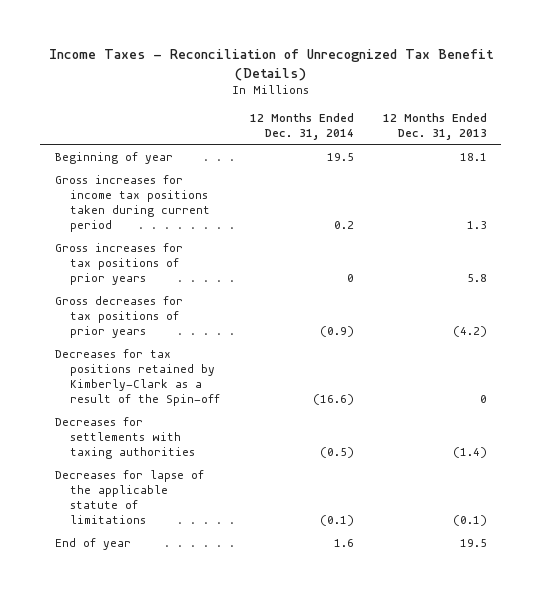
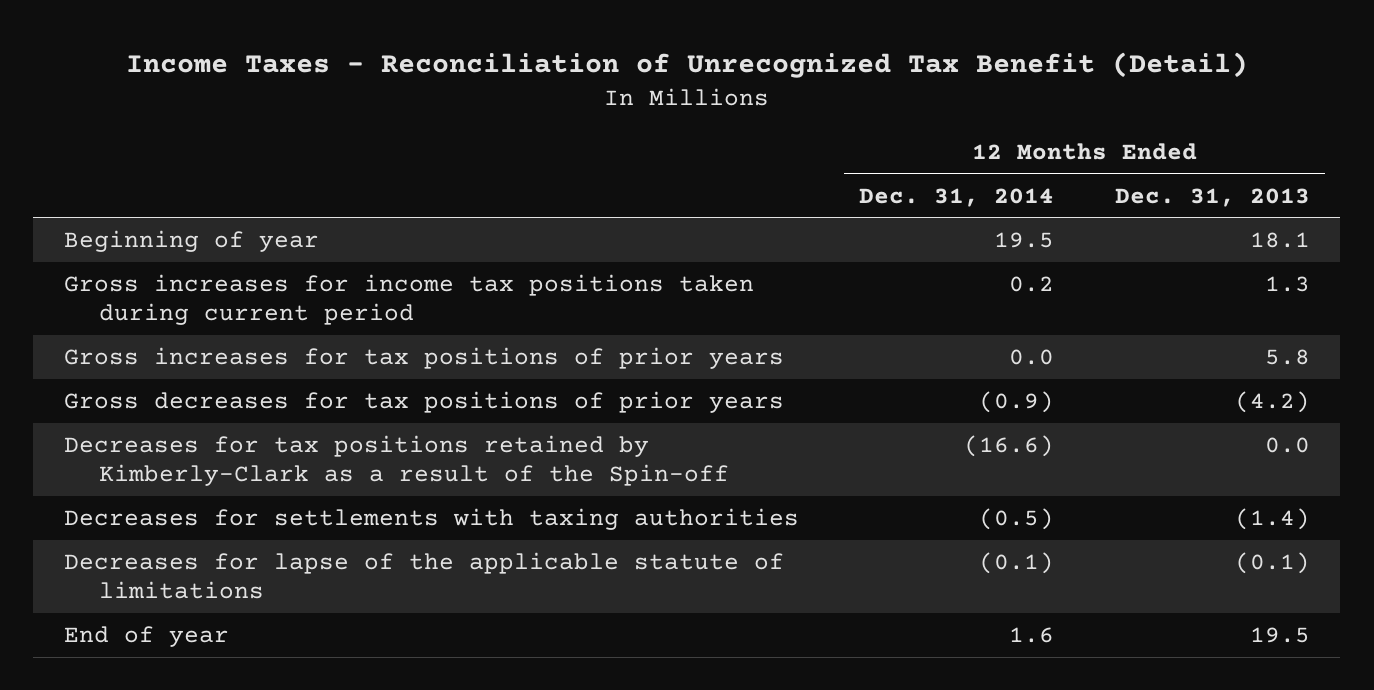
[48,48,494,81] Income Taxes - Reconciliation of Unrecognized Tax Benefit (Details) -> [125,51,1248,78] Income Taxes - Reconciliation of Unrecognized Tax Benefit (Detail)
[346,273,354,282] 0 -> [1009,349,1055,366] 0.0
[479,394,487,403] 0 -> [1265,437,1311,454] 0.0

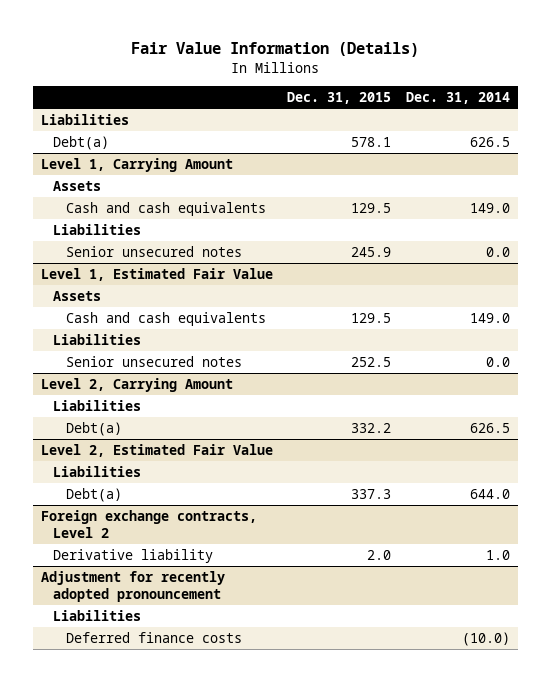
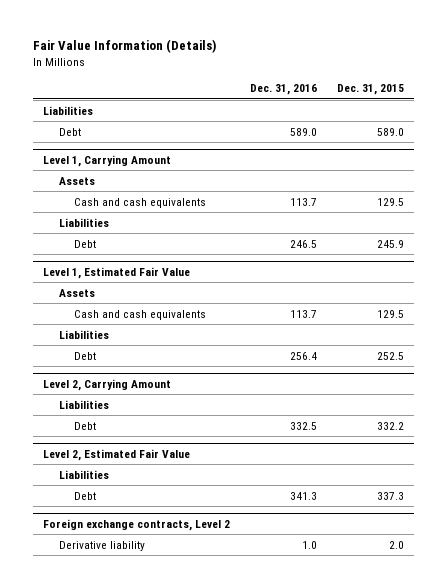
[406,92,511,105] Dec. 31, 2014 -> none
none -> [249,83,317,95] Dec. 31, 2016
[53,135,110,150] Debt(a) -> [58,127,81,136] Debt
[351,136,392,147] 578.1 -> [377,127,405,136] 589.0
[66,245,243,257] Senior unsecured notes -> [74,239,97,248] Debt
[66,355,243,367] Senior unsecured notes -> [74,351,97,360] Debt
[66,421,123,436] Debt(a) -> [74,421,97,430] Debt
[66,487,123,502] Debt(a) -> [74,491,97,500] Debt
[40,570,225,603] Adjustment for recently adopted pronouncement -> none
[53,609,142,621] Liabilities -> none
[66,631,243,643] Deferred finance costs -> none

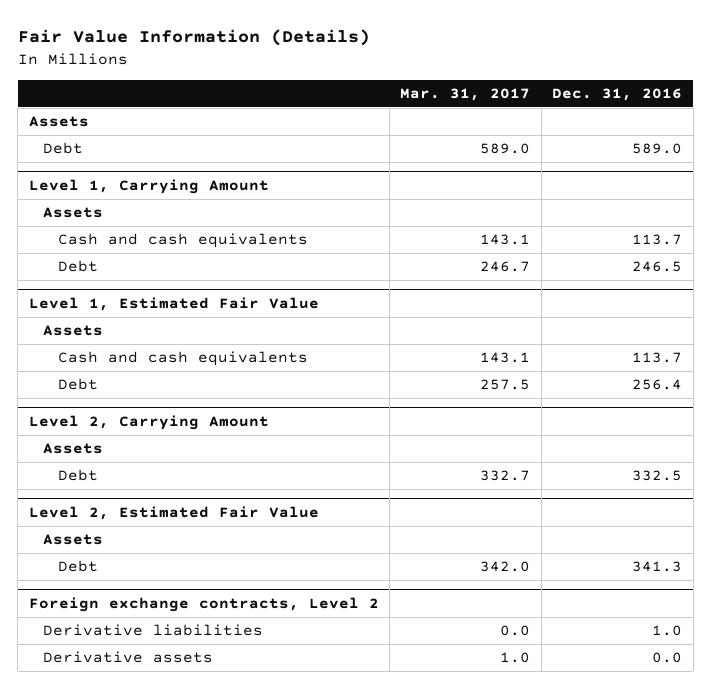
[337,83,405,95] Dec. 31, 2015 -> none
none -> [400,87,531,101] Mar. 31, 2017
[42,105,93,115] Liabilities -> none
none -> [28,116,89,128] Assets
[58,217,109,227] Liabilities -> none
[58,329,109,339] Liabilities -> none
[58,399,109,409] Liabilities -> none
none -> [43,443,104,455] Assets
[58,469,109,479] Liabilities -> none
none -> [43,534,104,546] Assets
[58,540,145,551] Derivative liability -> [43,624,264,637] Derivative liabilities
none -> [43,651,214,664] Derivative assets

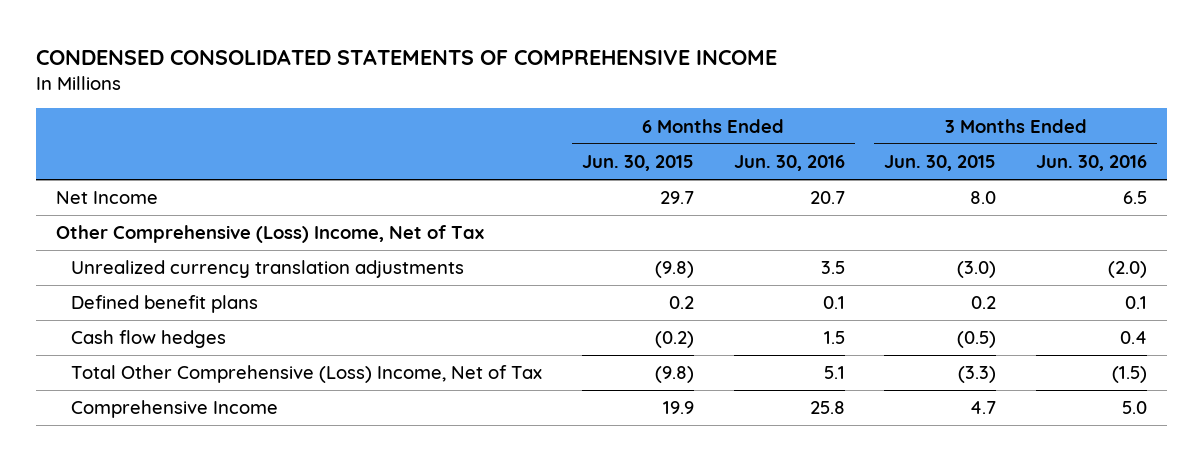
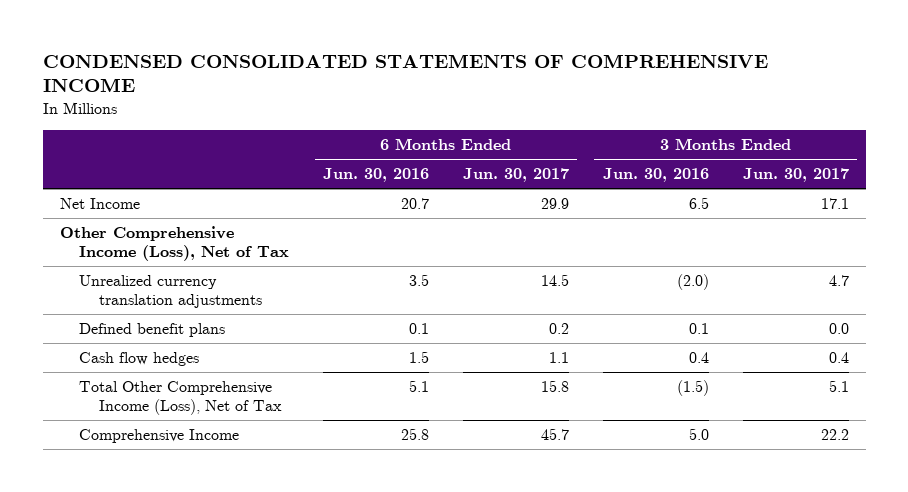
[581,155,694,172] Jun. 30, 2015 -> none
[884,155,997,172] Jun. 30, 2015 -> none
none -> [462,168,569,183] Jun. 30, 2017
none -> [742,168,849,183] Jun. 30, 2017
[55,225,484,244] Other Comprehensive (Loss) Income, Net of Tax -> [59,226,290,262] Other Comprehensive Income (Loss), Net of Tax
[71,365,543,384] Total Other Comprehensive (Loss) Income, Net of Tax -> [79,381,282,416] Total Other Comprehensive Income (Loss), Net of Tax

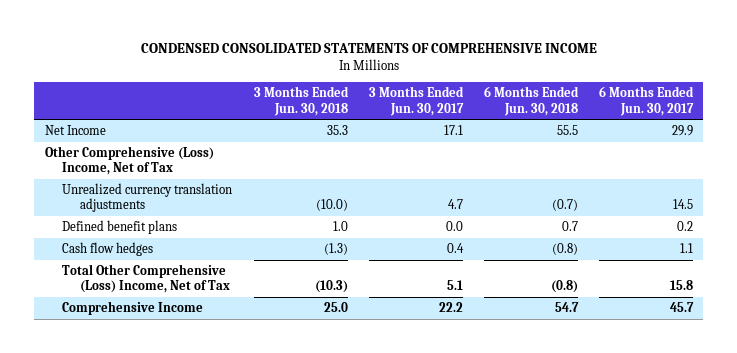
[322,168,429,183] Jun. 30, 2016 -> none
[602,168,709,183] Jun. 30, 2016 -> none
none -> [253,86,349,116] 3 Months Ended Jun. 30, 2018
none -> [483,86,579,116] 6 Months Ended Jun. 30, 2018
[59,226,290,262] Other Comprehensive Income (Loss), Net of Tax -> [44,145,214,176] Other Comprehensive (Loss) Income, Net of Tax
[79,381,282,416] Total Other Comprehensive Income (Loss), Net of Tax -> [62,263,231,294] Total Other Comprehensive (Loss) Income, Net of Tax

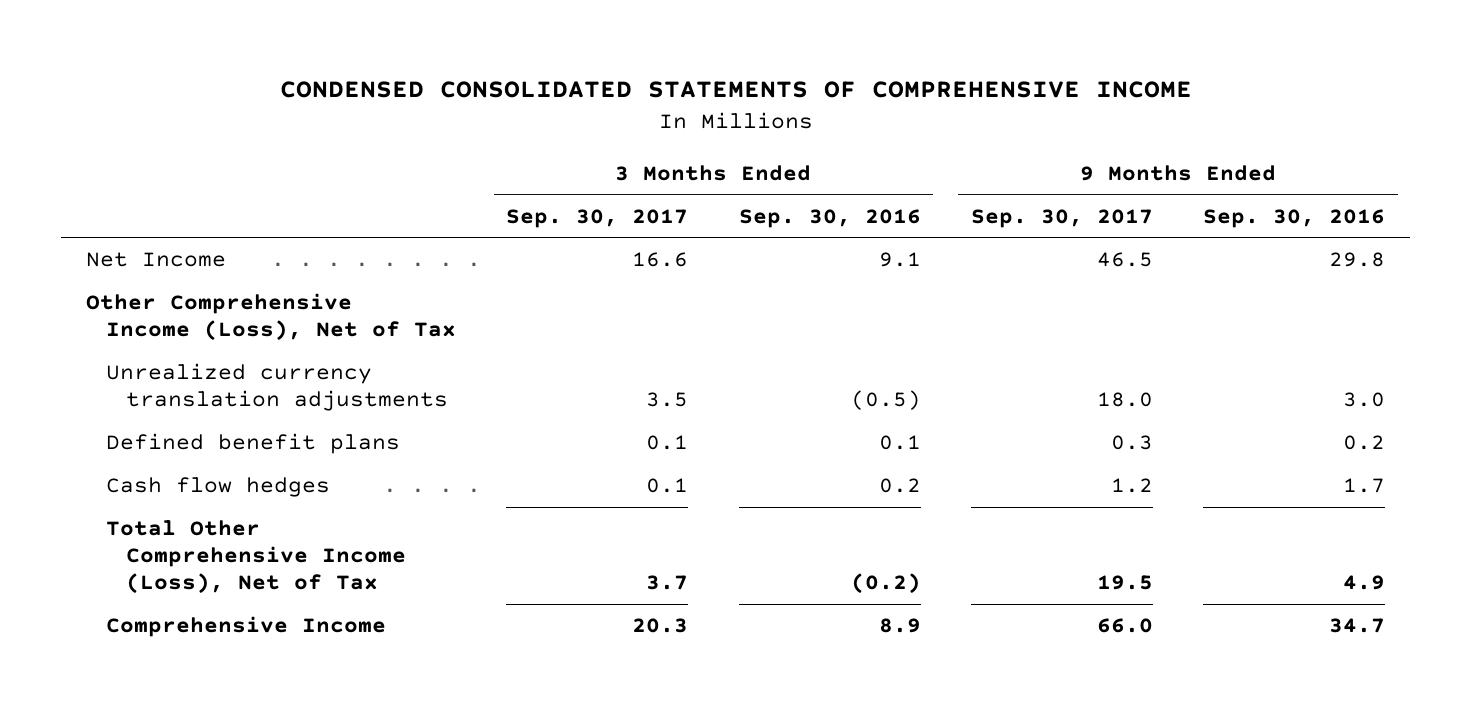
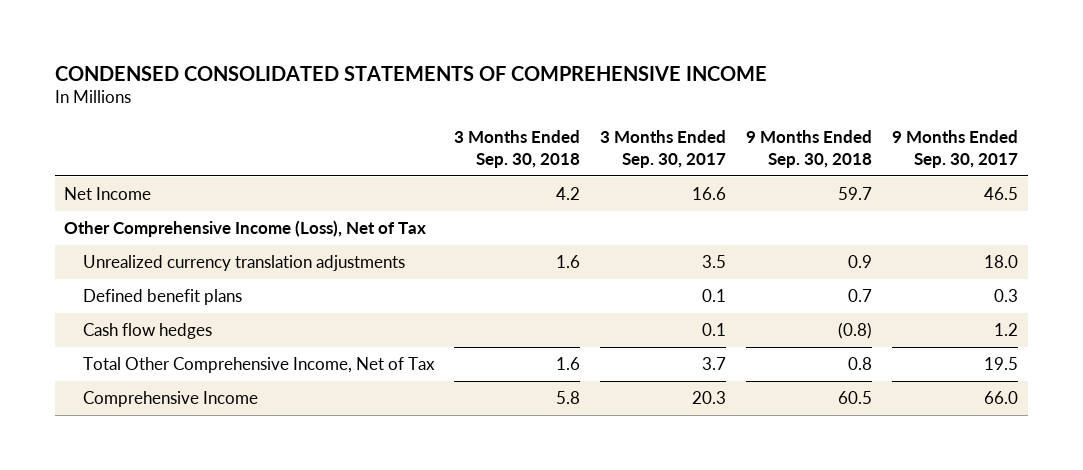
[738,208,921,228] Sep. 30, 2016 -> none
[1202,208,1385,228] Sep. 30, 2016 -> none
none -> [454,130,581,168] 3 Months Ended Sep. 30, 2018
none -> [746,130,873,168] 9 Months Ended Sep. 30, 2018
[106,520,406,595] Total Other Comprehensive Income (Loss), Net of Tax -> [83,357,436,374] Total Other Comprehensive Income, Net of Tax

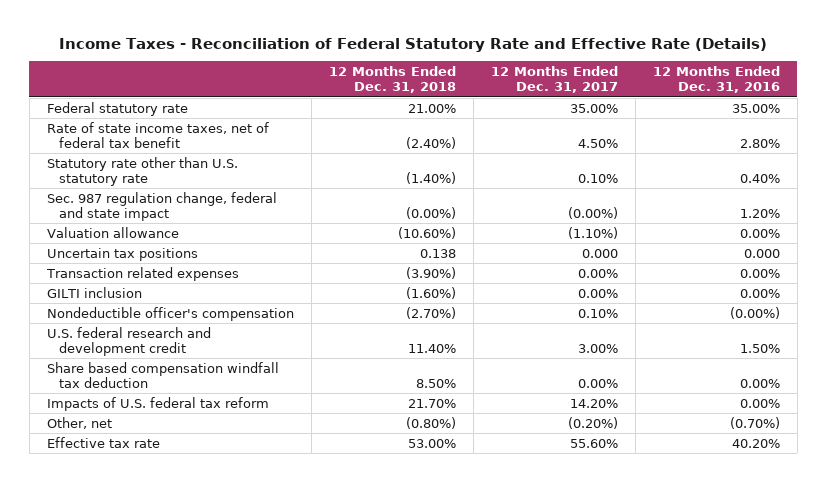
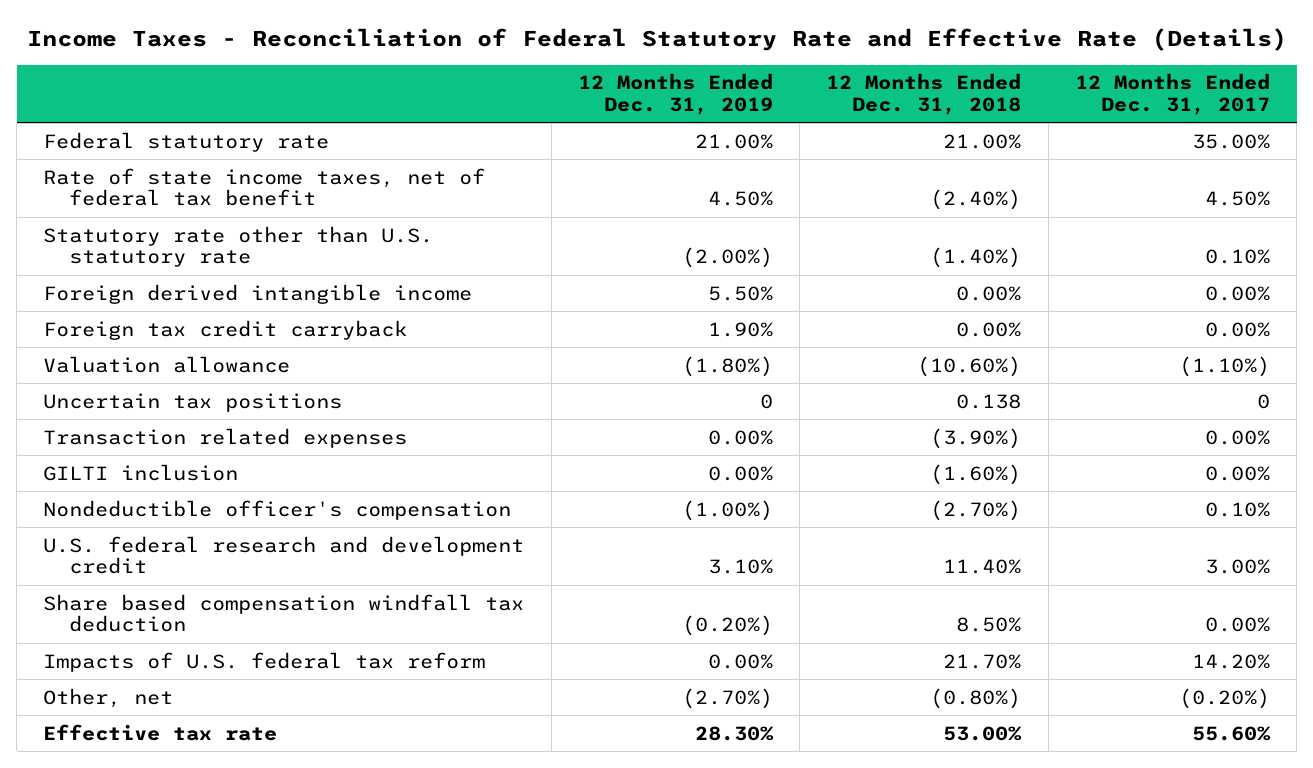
[652,66,780,94] 12 Months Ended Dec. 31, 2016 -> none
none -> [577,73,773,115] 12 Months Ended Dec. 31, 2019
[46,191,277,221] Sec. 987 regulation change, federal and state impact -> none
none -> [43,283,473,304] Foreign derived intangible income
none -> [43,319,408,340] Foreign tax credit carryback
[581,248,618,258] 0.000 -> [1256,393,1270,409] 0

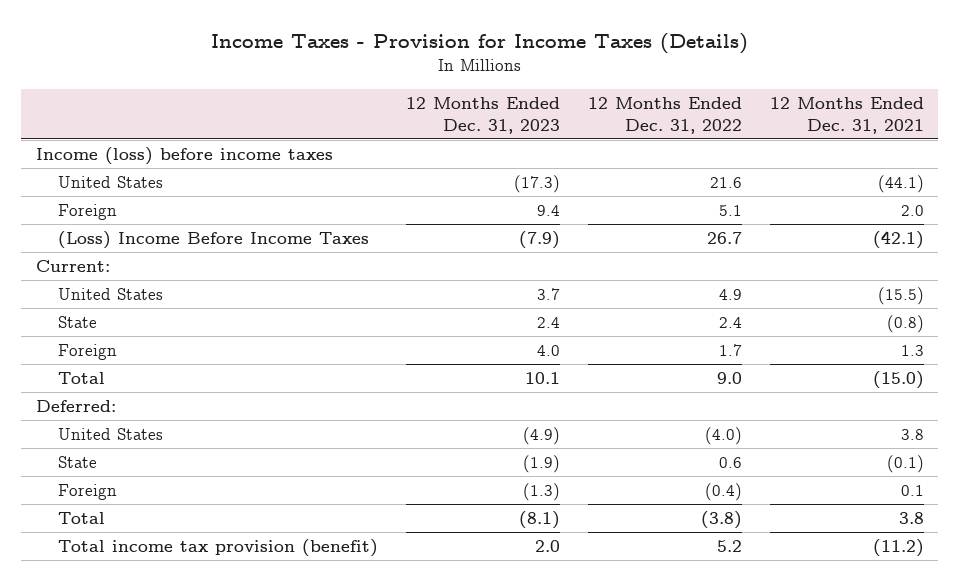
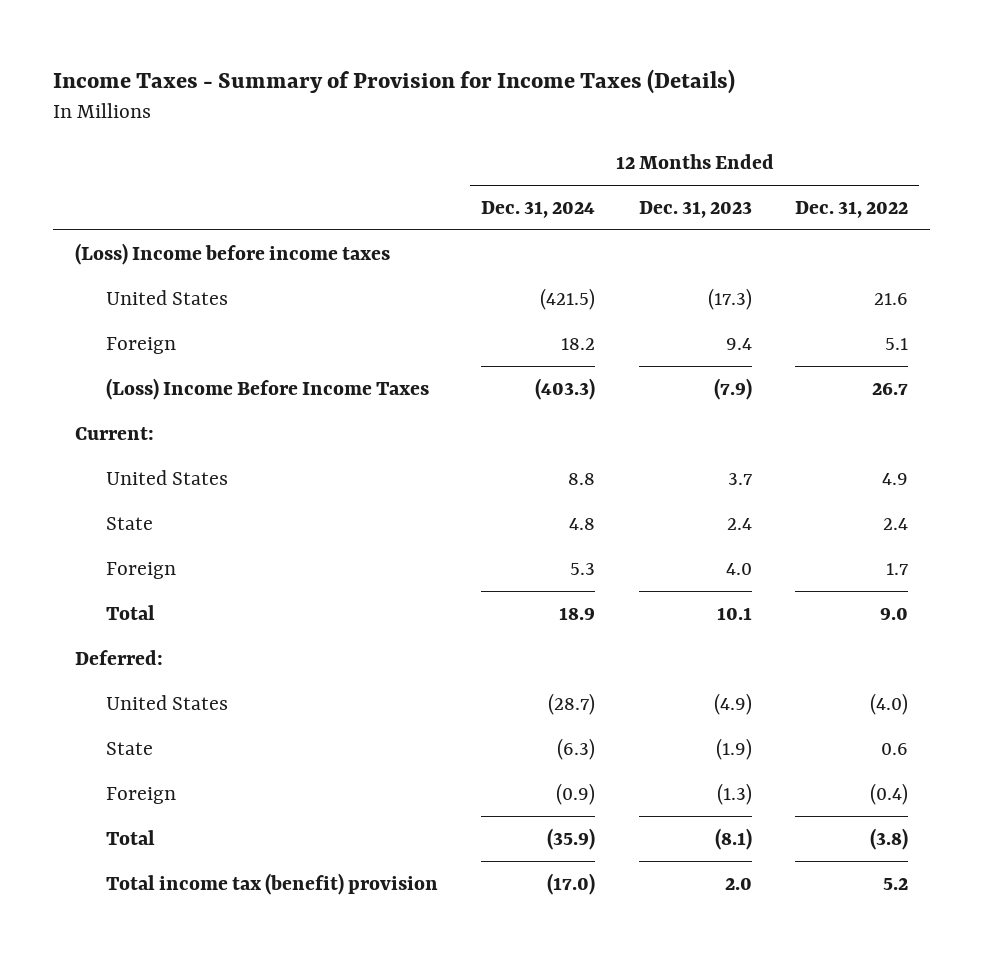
[210,33,748,55] Income Taxes - Provision for Income Taxes (Details) -> [53,68,736,94] Income Taxes - Summary of Provision for Income Taxes (Details)
[770,96,925,134] 12 Months Ended Dec. 31, 2021 -> none
none -> [481,200,596,218] Dec. 31, 2024
[35,146,333,165] Income (loss) before income taxes -> [74,242,390,265] (Loss) Income before income taxes
[57,538,378,557] Total income tax provision (benefit) -> [105,872,438,895] Total income tax (benefit) provision

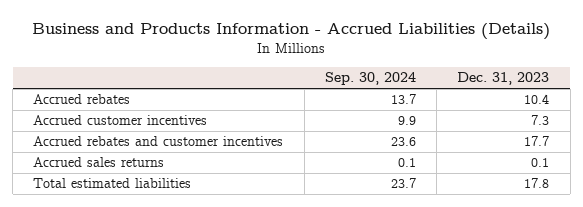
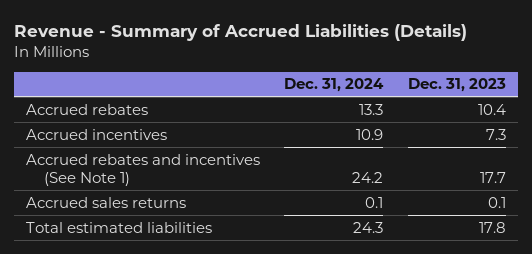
[32,23,551,41] Business and Products Information - Accrued Liabilities (Details) -> [13,23,467,41] Revenue - Summary of Accrued Liabilities (Details)
[324,72,416,86] Sep. 30, 2024 -> none
none -> [284,78,385,93] Dec. 31, 2024
[33,115,208,126] Accrued customer incentives -> [25,128,167,140] Accrued incentives
[33,136,284,147] Accrued rebates and customer incentives -> [25,153,260,186] Accrued rebates and incentives (See Note 1)

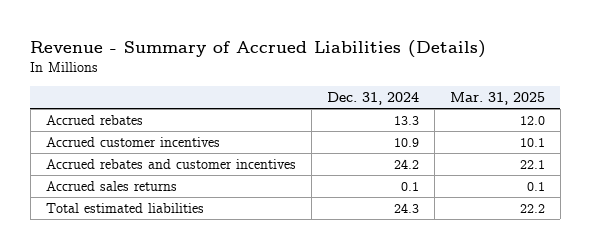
[407,78,506,93] Dec. 31, 2023 -> none
none -> [449,91,545,105] Mar. 31, 2025
[25,128,167,140] Accrued incentives -> [45,136,220,147] Accrued customer incentives
[25,153,260,186] Accrued rebates and incentives (See Note 1) -> [45,158,296,169] Accrued rebates and customer incentives

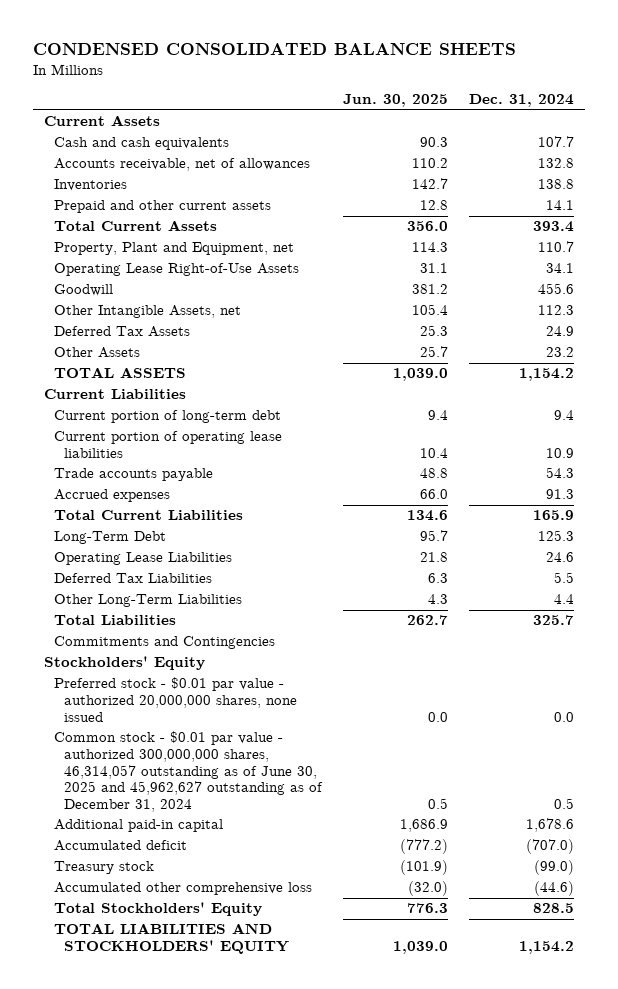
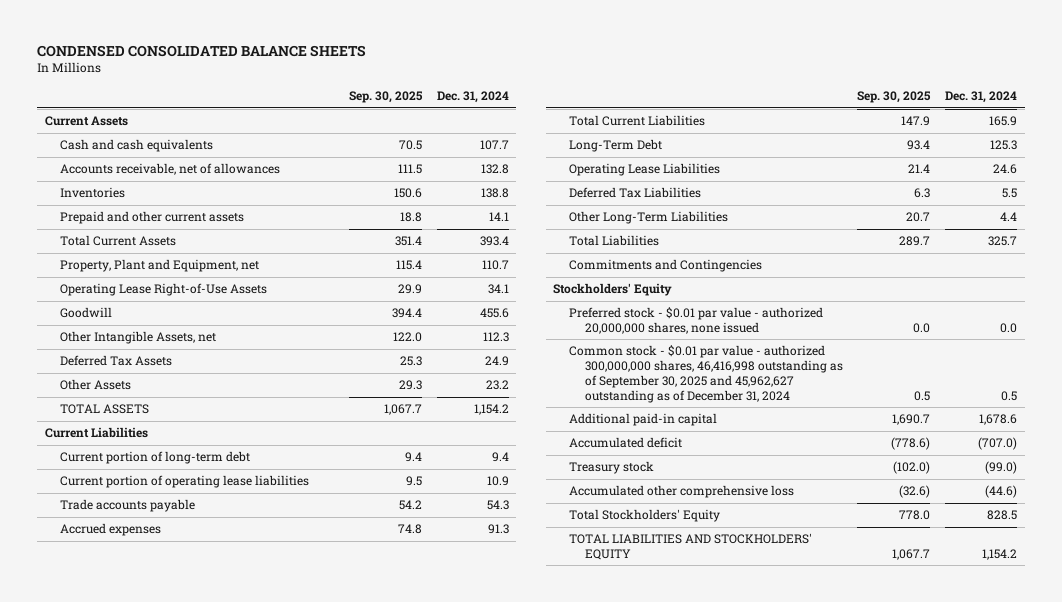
[343,94,449,108] Jun. 30, 2025 -> none
none -> [348,91,423,104] Sep. 30, 2025
[53,731,323,812] Common stock - $0.01 par value - authorized 300,000,000 shares, 46,314,057 outstanding as of June 30, 2025 and 45,962,627 outstanding as of December 31, 2024 -> [568,345,843,403] Common stock - $0.01 par value - authorized 300,000,000 shares, 46,416,998 outstanding as of September 30, 2025 and 45,962,627 outstanding as of December 31, 2024

